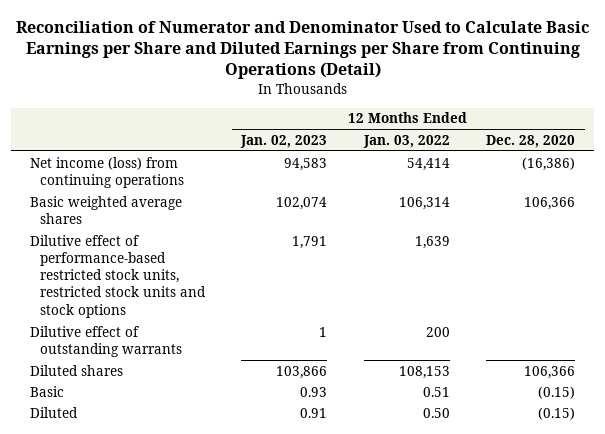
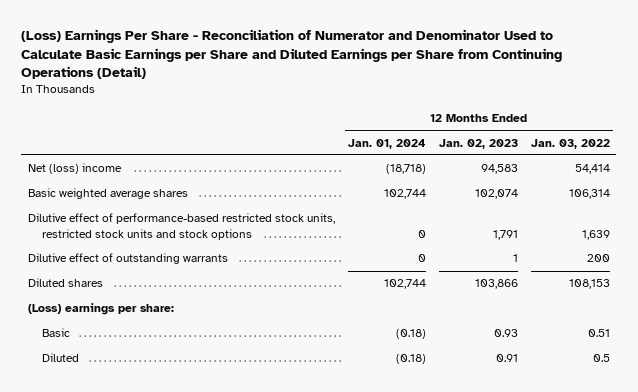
[15,20,589,80] Reconciliation of Numerator and Denominator Used to Calculate Basic Earnings per Share and Diluted Earnings per Share from Continuing Operations (Detail) -> [21,28,563,80] (Loss) Earnings Per Share - Reconciliation of Numerator and Denominator Used to Calculate Basic Earnings per Share and Diluted Earnings per Share from Continuing Operations (Detail)
[486,134,576,148] Dec. 28, 2020 -> none
none -> [347,138,426,149] Jan. 01, 2024
[29,156,184,188] Net income (loss) from continuing operations -> [27,163,122,175] Net (loss) income
none -> [27,303,174,316] (Loss) earnings per share:
[422,407,450,418] 0.50 -> [592,354,610,363] 0.5

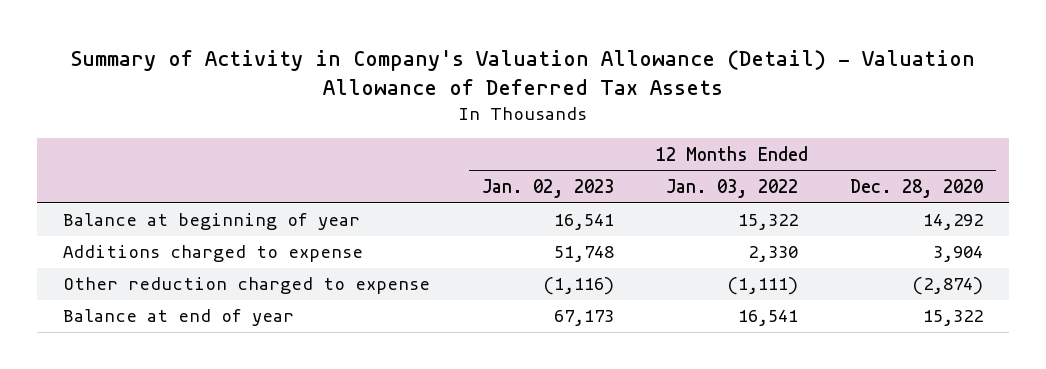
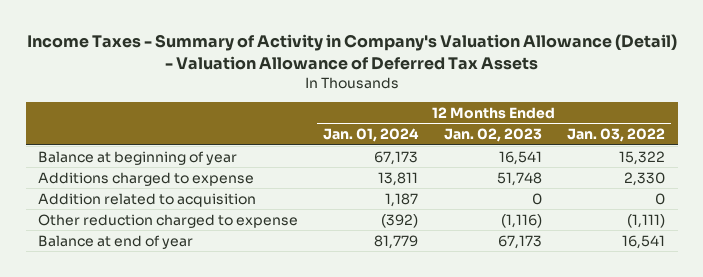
[70,50,976,95] Summary of Activity in Company's Valuation Allowance (Detail) - Valuation Allowance of Deferred Tax Assets -> [26,34,677,70] Income Taxes - Summary of Activity in Company's Valuation Allowance (Detail) - Valuation Allowance of Deferred Tax Assets
[849,179,983,199] Dec. 28, 2020 -> none
none -> [323,128,420,143] Jan. 01, 2024
none -> [38,192,257,207] Addition related to acquisition

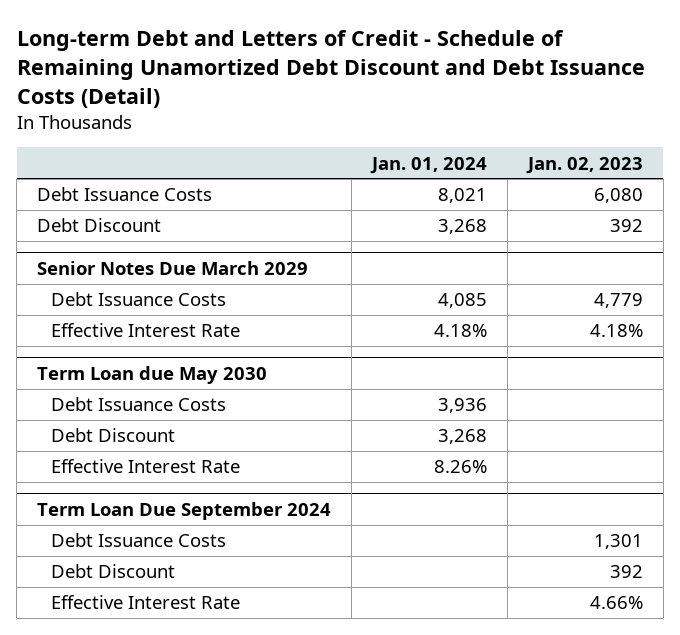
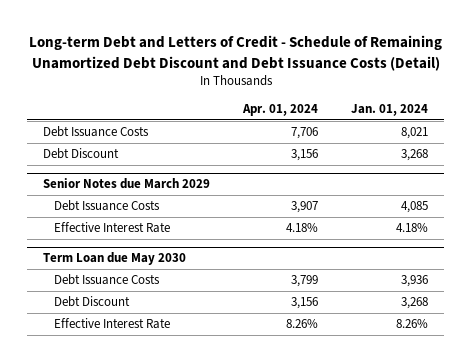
[526,156,644,174] Jan. 02, 2023 -> none
none -> [242,104,319,117] Apr. 01, 2024
[37,260,309,275] Senior Notes Due March 2029 -> [43,178,211,190] Senior Notes due March 2029
[37,501,332,520] Term Loan Due September 2024 -> none
[50,533,226,548] Debt Issuance Costs -> none
[50,564,175,579] Debt Discount -> none
[50,595,240,610] Effective Interest Rate -> none

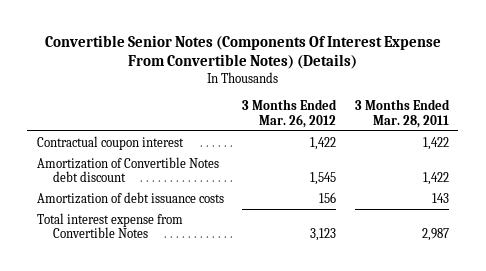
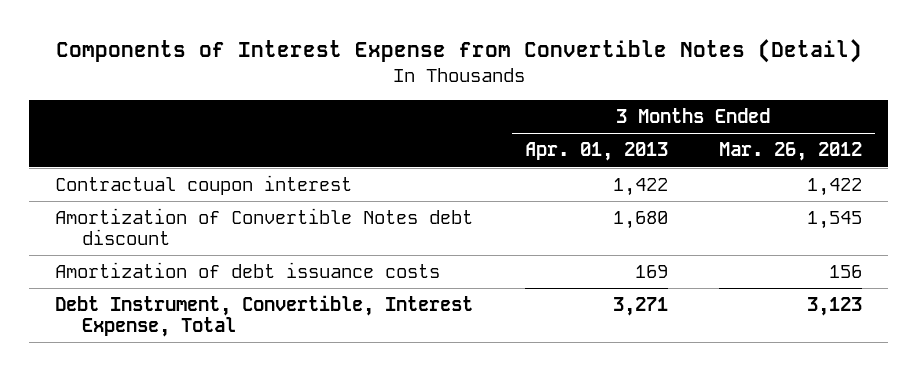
[44,34,441,70] Convertible Senior Notes (Components Of Interest Expense From Convertible Notes) (Details) -> [55,39,862,64] Components of Interest Expense from Convertible Notes (Detail)
[355,99,451,128] 3 Months Ended Mar. 28, 2011 -> none
none -> [524,142,668,162] Apr. 01, 2013
[36,212,183,239] Total interest expense from Convertible Notes -> [54,294,473,338] Debt Instrument, Convertible, Interest Expense, Total

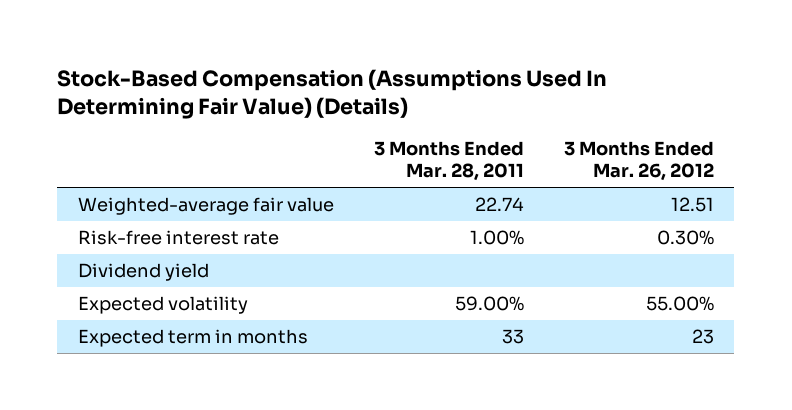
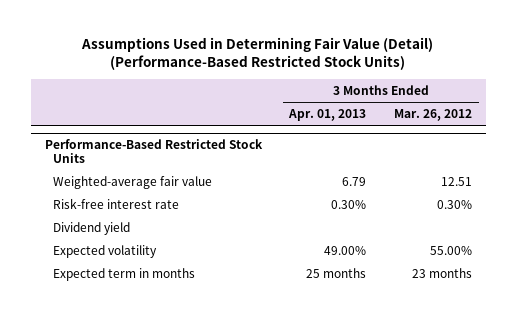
[57,68,608,119] Stock-Based Compensation (Assumptions Used In Determining Fair Value) (Details) -> [81,37,434,71] Assumptions Used in Determining Fair Value (Detail) (Performance-Based Restricted Stock Units)
[373,140,524,182] 3 Months Ended Mar. 28, 2011 -> none
none -> [288,109,367,122] Apr. 01, 2013
none -> [44,138,263,164] Performance-Based Restricted Stock Units
[692,329,715,345] 23 -> [412,267,473,278] 23 months

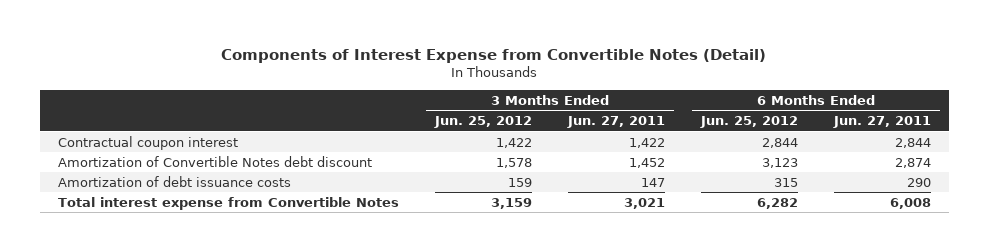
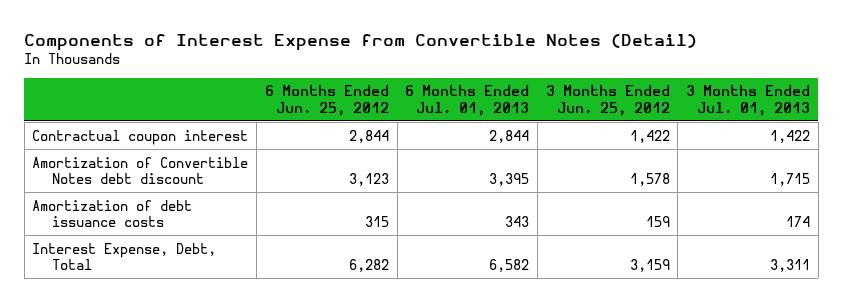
[566,116,665,129] Jun. 27, 2011 -> none
[832,116,931,129] Jun. 27, 2011 -> none
none -> [405,85,530,116] 6 Months Ended Jul. 01, 2013
none -> [686,85,811,116] 3 Months Ended Jul. 01, 2013
[58,196,400,210] Total interest expense from Convertible Notes -> [32,242,217,270] Interest Expense, Debt, Total

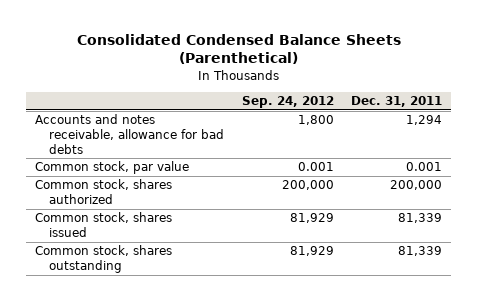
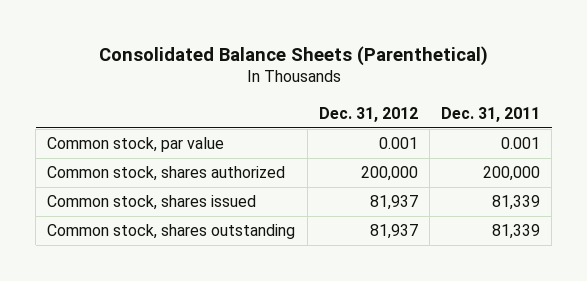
[76,33,401,65] Consolidated Condensed Balance Sheets (Parenthetical) -> [98,45,488,66] Consolidated Balance Sheets (Parenthetical)
[241,96,334,109] Sep. 24, 2012 -> none
none -> [318,106,418,122] Dec. 31, 2012
[35,114,225,154] Accounts and notes receivable, allowance for bad debts -> none

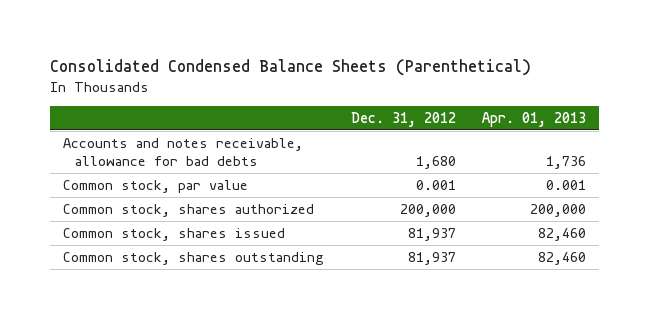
[98,45,488,66] Consolidated Balance Sheets (Parenthetical) -> [50,59,532,77] Consolidated Condensed Balance Sheets (Parenthetical)
[440,106,540,122] Dec. 31, 2011 -> none
none -> [482,112,587,128] Apr. 01, 2013
none -> [63,137,304,167] Accounts and notes receivable, allowance for bad debts

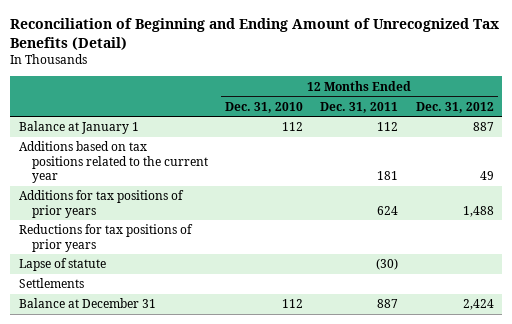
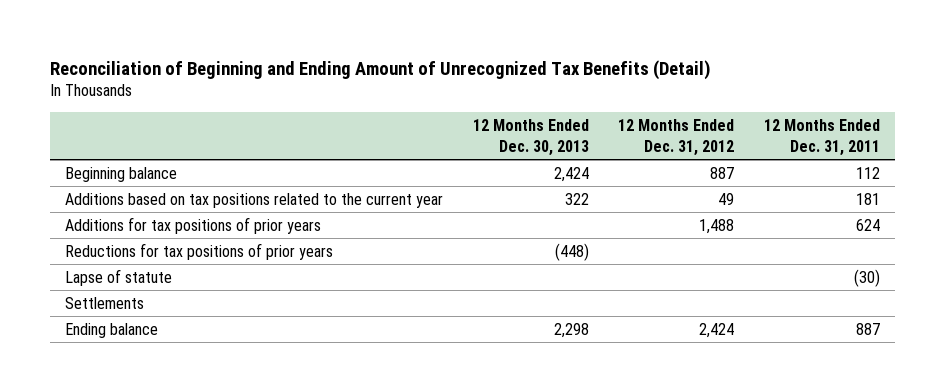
[225,101,304,113] Dec. 31, 2010 -> none
none -> [472,119,589,156] 12 Months Ended Dec. 30, 2013
[18,121,139,135] Balance at January 1 -> [65,166,178,182] Beginning balance
[18,298,156,309] Balance at December 31 -> [65,322,159,338] Ending balance

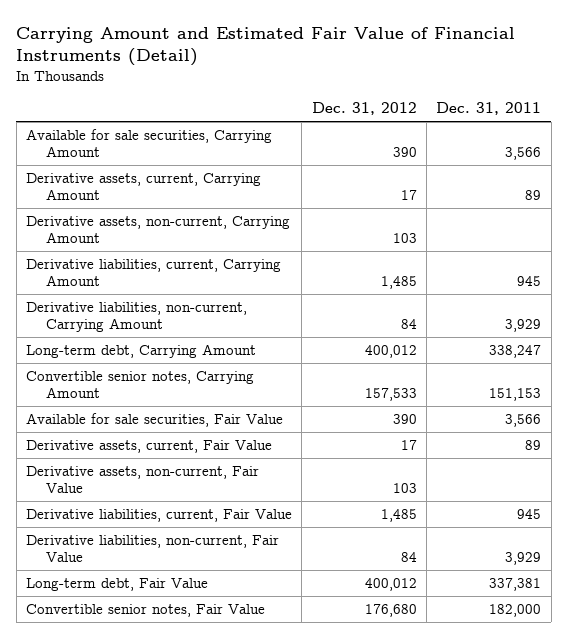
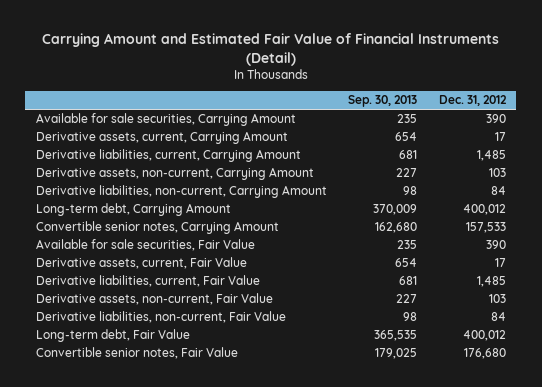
[436,102,542,116] Dec. 31, 2011 -> none
none -> [348,95,418,108] Sep. 30, 2013
[26,216,291,244] Derivative assets, non-current, Carrying Amount -> [35,167,314,181] Derivative assets, non-current, Carrying Amount
[26,466,260,494] Derivative assets, non-current, Fair Value -> [35,293,273,306] Derivative assets, non-current, Fair Value

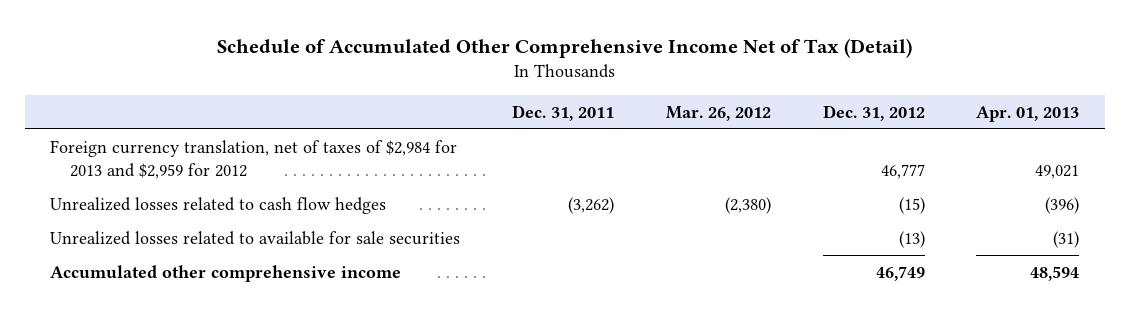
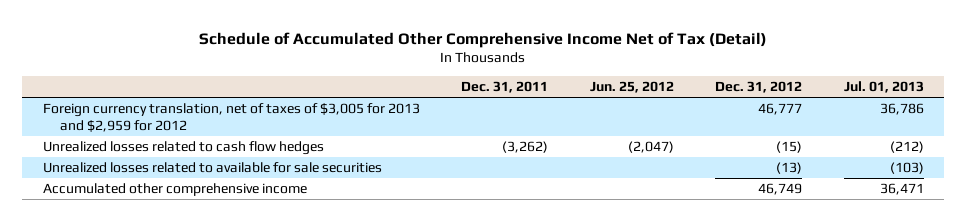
[665,105,771,121] Mar. 26, 2012 -> none
[976,105,1080,122] Apr. 01, 2013 -> none
none -> [589,81,674,94] Jun. 25, 2012
none -> [843,81,924,94] Jul. 01, 2013
[50,139,458,180] Foreign currency translation, net of taxes of $2,984 for 2013 and $2,959 for 2012 -> [42,102,420,132] Foreign currency translation, net of taxes of $3,005 for 2013 and $2,959 for 2012

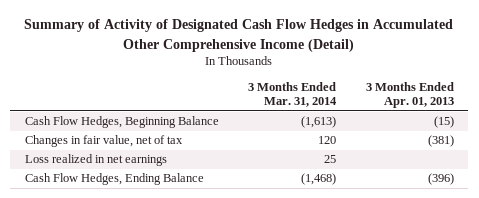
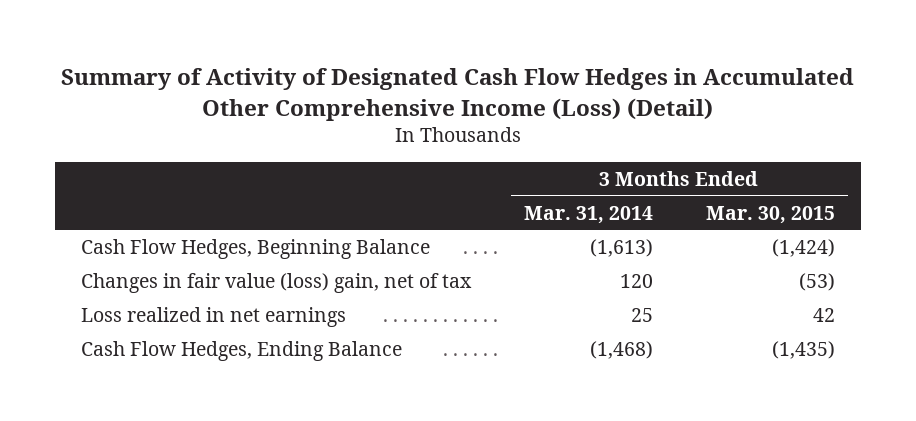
[24,19,454,52] Summary of Activity of Designated Cash Flow Hedges in Accumulated Other Comprehensive Income (Detail) -> [61,68,855,121] Summary of Activity of Designated Cash Flow Hedges in Accumulated Other Comprehensive Income (Loss) (Detail)
[365,82,454,109] 3 Months Ended Apr. 01, 2013 -> none
none -> [705,205,835,224] Mar. 30, 2015
[24,135,183,148] Changes in fair value, net of tax -> [81,272,473,293] Changes in fair value (loss) gain, net of tax

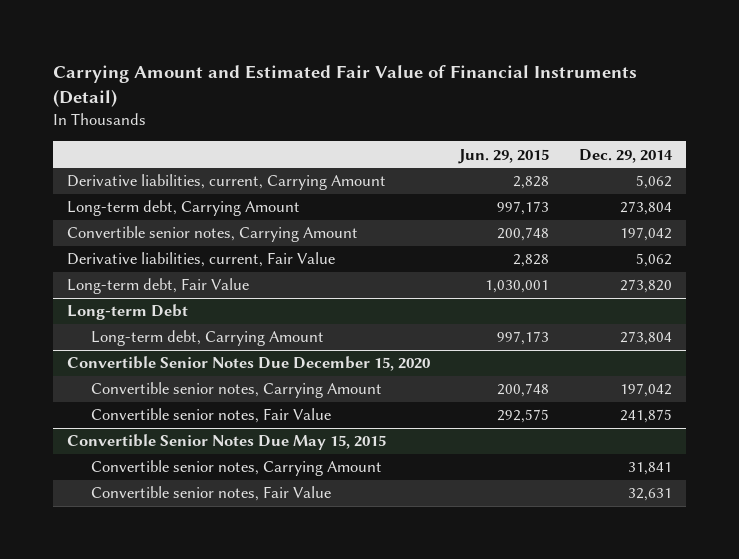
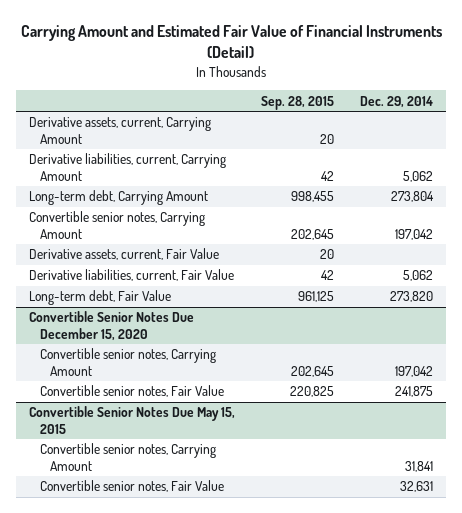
[458,148,550,164] Jun. 29, 2015 -> none
none -> [261,95,335,110] Sep. 28, 2015
none -> [29,117,212,144] Derivative assets, current, Carrying Amount
none -> [29,248,220,261] Derivative assets, current, Fair Value
[67,304,189,321] Long-term Debt -> none
[90,330,324,347] Long-term debt, Carrying Amount -> none

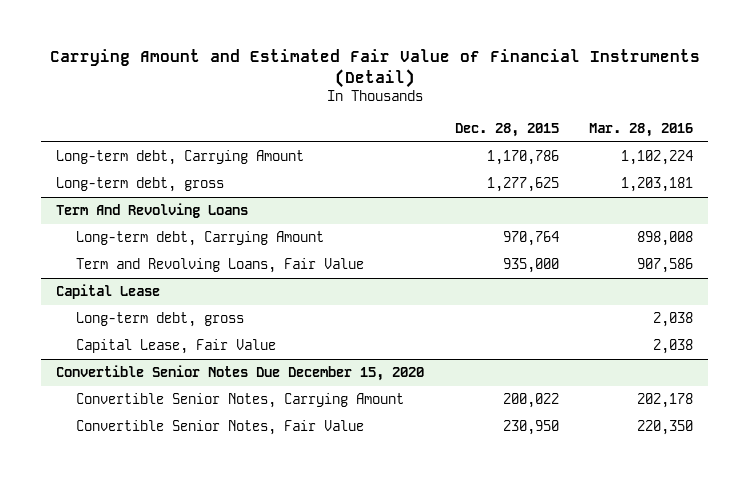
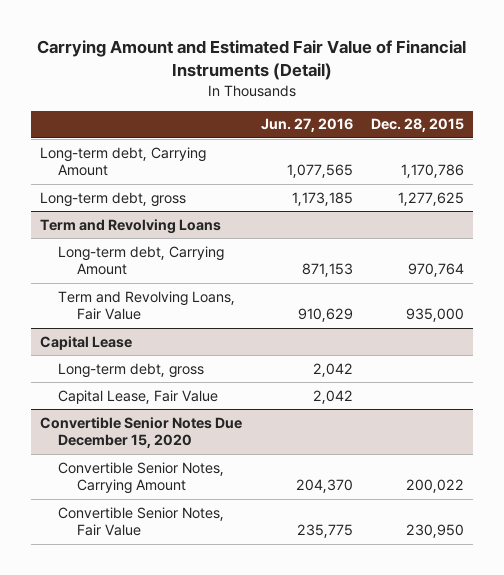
[589,122,694,137] Mar. 28, 2016 -> none
none -> [260,118,353,133] Jun. 27, 2016
[56,203,249,219] Term And Revolving Loans -> [39,218,221,234] Term and Revolving Loans

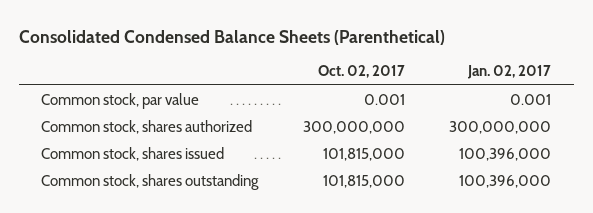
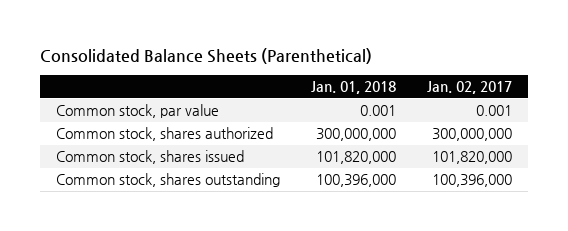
[19,29,446,45] Consolidated Condensed Balance Sheets (Parenthetical) -> [40,48,373,65] Consolidated Balance Sheets (Parenthetical)
[317,65,405,79] Oct. 02, 2017 -> none
none -> [310,81,396,95] Jan. 01, 2018
[459,147,552,161] 100,396,000 -> [432,151,513,165] 101,820,000

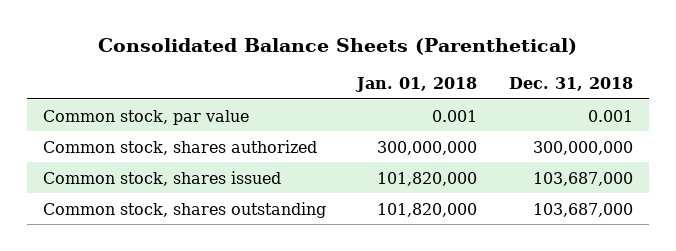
[427,81,513,95] Jan. 02, 2017 -> none
none -> [509,76,634,91] Dec. 31, 2018
[315,174,396,188] 100,396,000 -> [377,202,478,217] 101,820,000

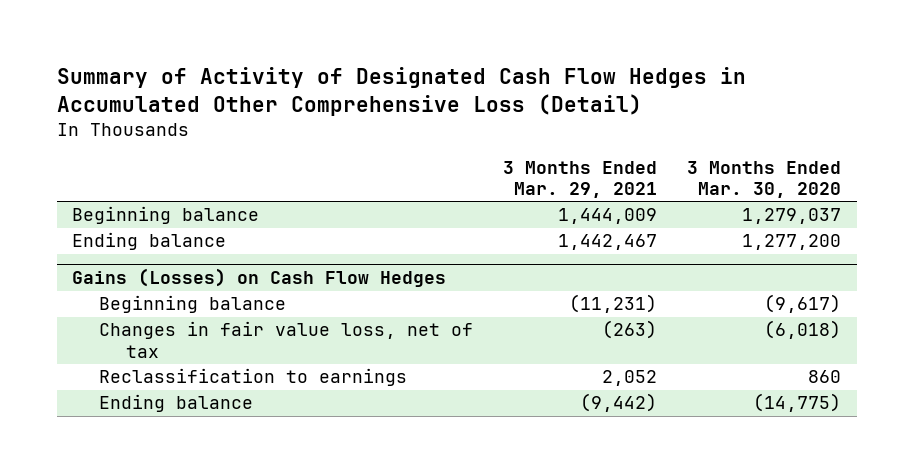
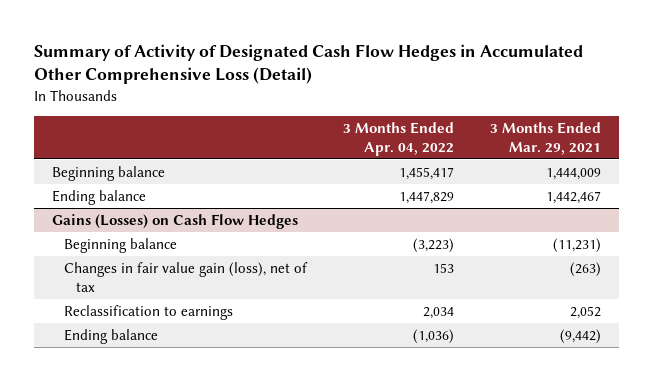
[687,160,842,199] 3 Months Ended Mar. 30, 2020 -> none
none -> [343,121,455,156] 3 Months Ended Apr. 04, 2022
[98,321,473,358] Changes in fair value loss, net of tax -> [63,262,308,293] Changes in fair value gain (loss), net of tax

